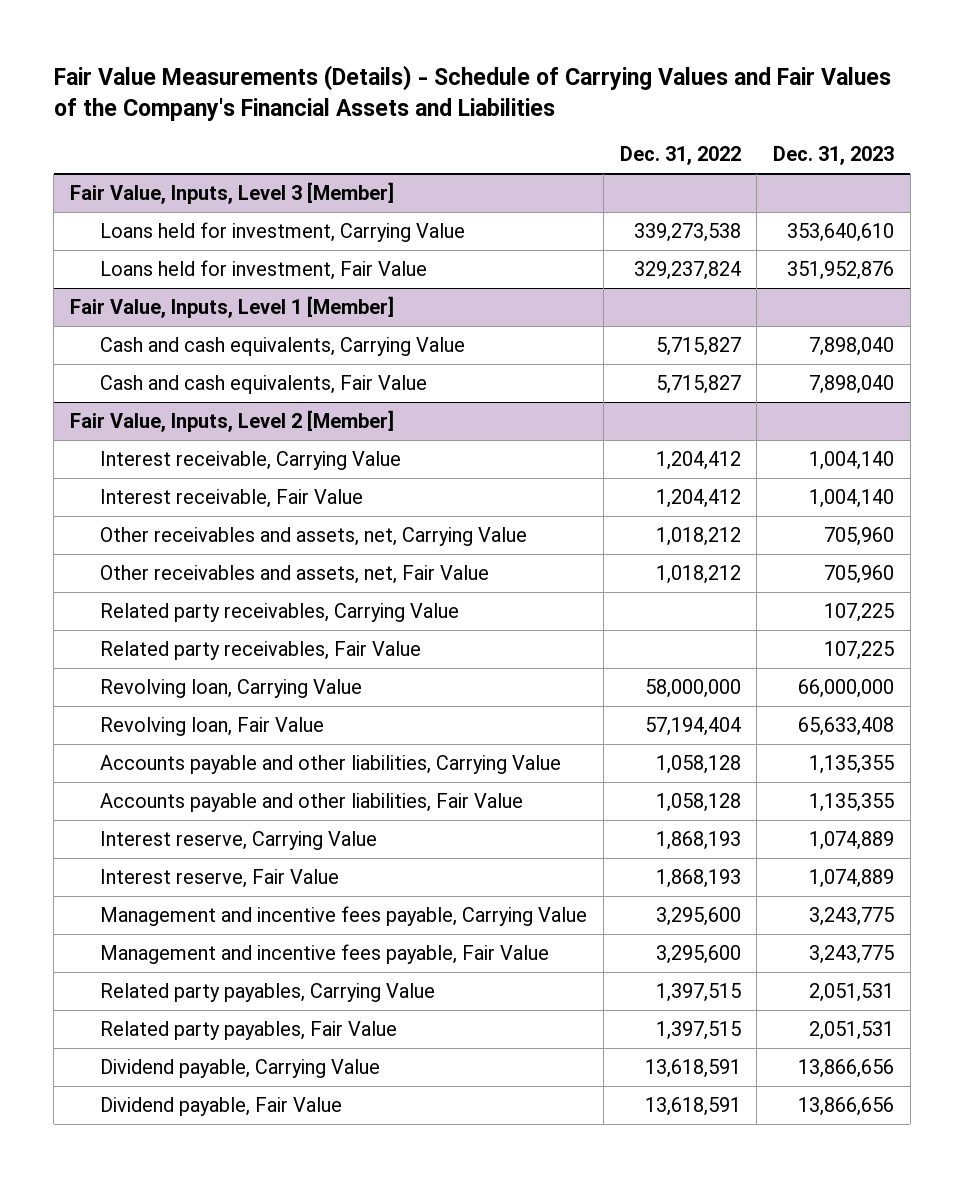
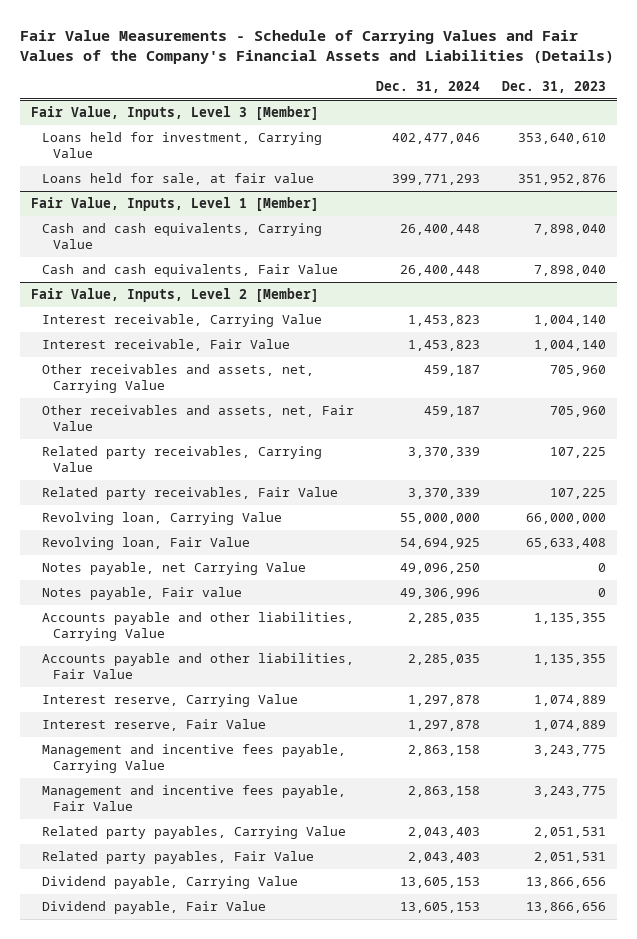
[53,64,891,121] Fair Value Measurements (Details) - Schedule of Carrying Values and Fair Values of the Company's Financial Assets and Liabilities -> [20,29,615,64] Fair Value Measurements - Schedule of Carrying Values and Fair Values of the Company's Financial Assets and Liabilities (Details)
[619,146,741,166] Dec. 31, 2022 -> none
none -> [376,81,481,94] Dec. 31, 2024
[100,259,428,280] Loans held for investment, Fair Value -> [42,173,315,186] Loans held for sale, at fair value
none -> [42,562,307,576] Notes payable, net Carrying Value
none -> [42,587,243,601] Notes payable, Fair value

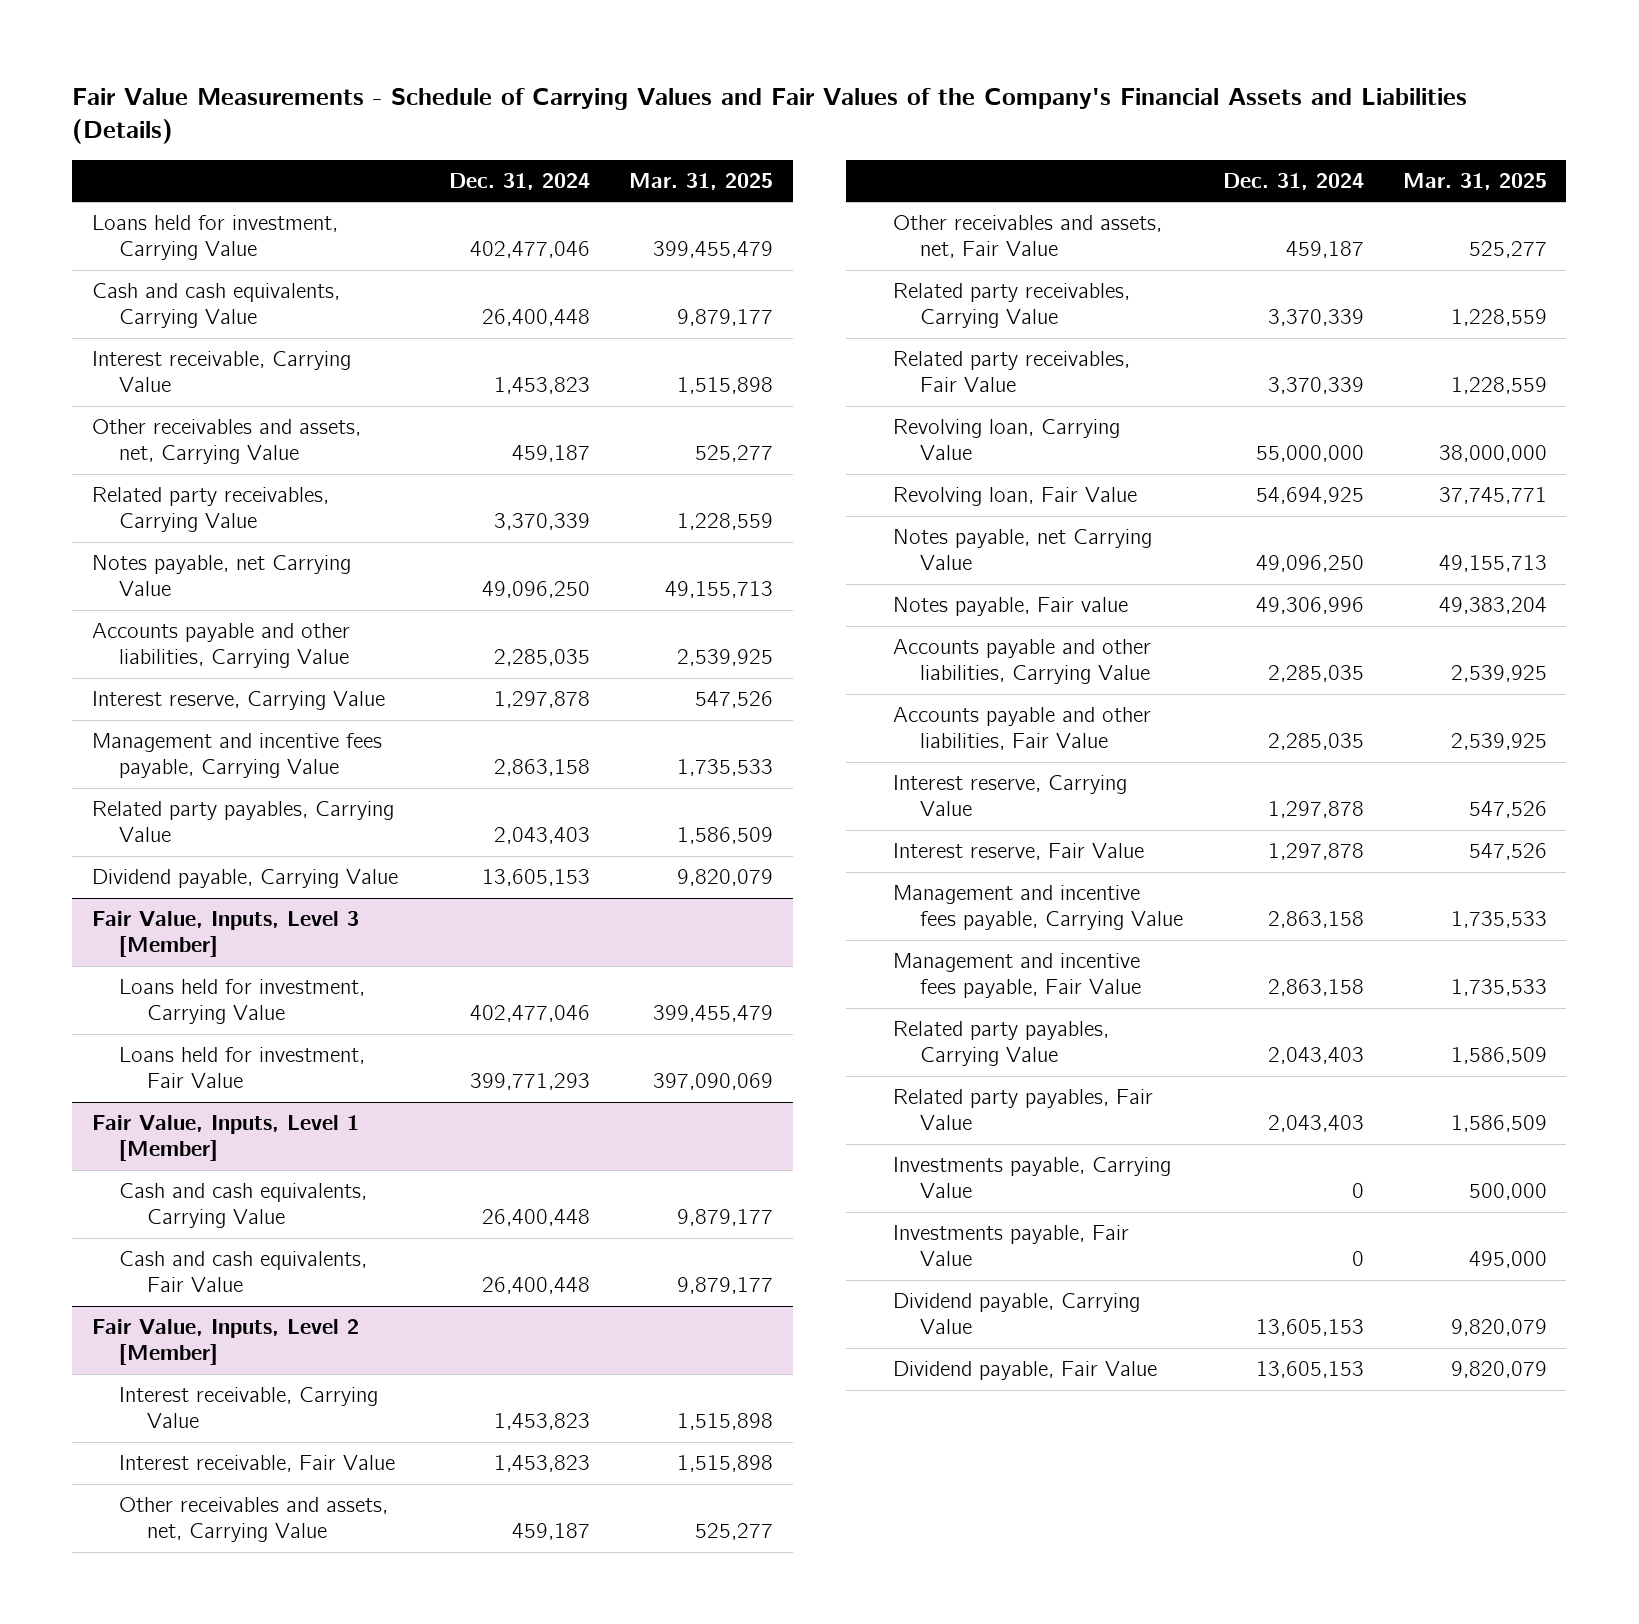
[501,81,606,94] Dec. 31, 2023 -> none
none -> [629,172,774,190] Mar. 31, 2025
none -> [91,215,338,261] Loans held for investment, Carrying Value
none -> [91,283,340,329] Cash and cash equivalents, Carrying Value
none -> [91,351,351,393] Interest receivable, Carrying Value
none -> [91,419,361,465] Other receivables and assets, net, Carrying Value
none -> [91,487,329,533] Related party receivables, Carrying Value
none -> [91,555,351,597] Notes payable, net Carrying Value
none -> [91,623,350,669] Accounts payable and other liabilities, Carrying Value
none -> [91,691,385,711] Interest reserve, Carrying Value
none -> [91,733,382,779] Management and incentive fees payable, Carrying Value
none -> [91,801,394,843] Related party payables, Carrying Value
none -> [91,869,398,889] Dividend payable, Carrying Value
[42,173,315,186] Loans held for sale, at fair value -> [119,1047,366,1089] Loans held for investment, Fair Value
none -> [892,1157,1171,1199] Investments payable, Carrying Value
none -> [892,1225,1129,1267] Investments payable, Fair Value

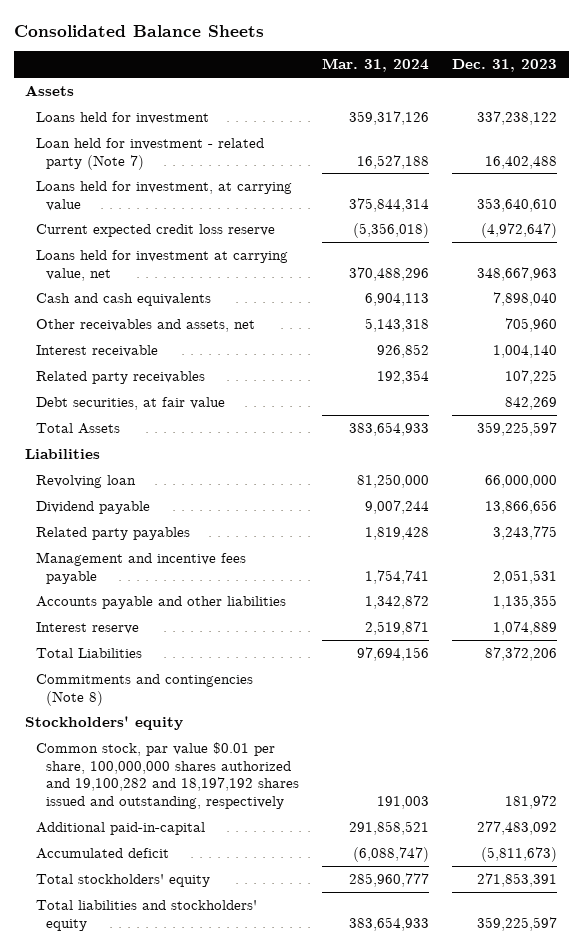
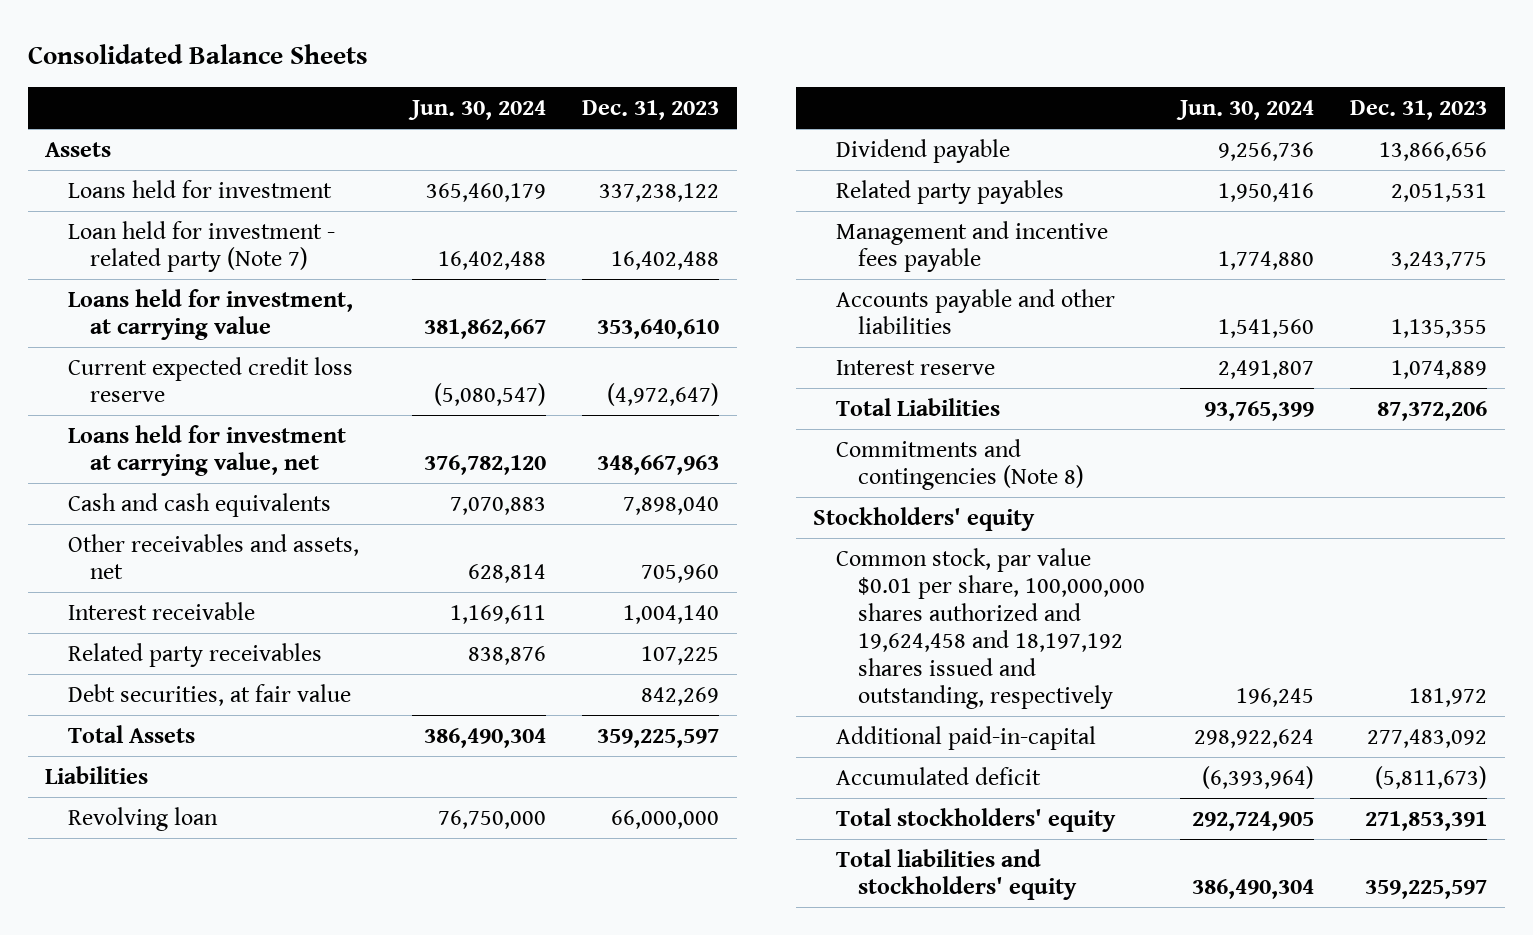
[322,58,430,73] Mar. 31, 2024 -> none
none -> [408,99,547,120] Jun. 30, 2024
[493,525,558,540] 3,243,775 -> [1391,182,1488,202] 2,051,531
[493,569,558,584] 2,051,531 -> [1391,251,1488,271] 3,243,775
[35,741,300,809] Common stock, par value $0.01 per share, 100,000,000 shares authorized and 19,100,282 and 18,197,192 shares issued and outstanding, respectively -> [835,547,1145,710] Common stock, par value $0.01 per share, 100,000,000 shares authorized and 19,624,458 and 18,197,192 shares issued and outstanding, respectively

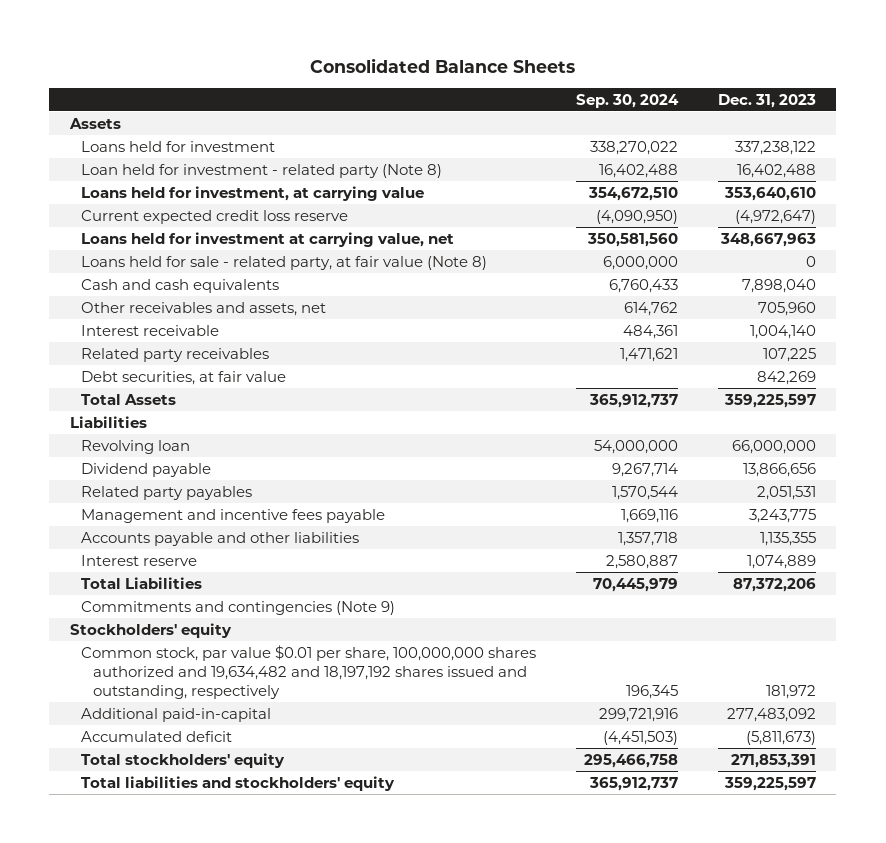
[408,99,547,120] Jun. 30, 2024 -> none
none -> [576,93,680,108] Sep. 30, 2024
[67,220,335,273] Loan held for investment - related party (Note 7) -> [81,163,443,178] Loan held for investment - related party (Note 8)
none -> [81,255,488,270] Loans held for sale - related party, at fair value (Note 8)
[835,438,1084,491] Commitments and contingencies (Note 8) -> [81,600,396,615] Commitments and contingencies (Note 9)
[835,547,1145,710] Common stock, par value $0.01 per share, 100,000,000 shares authorized and 19,624,458 and 18,197,192 shares issued and outstanding, respectively -> [81,644,537,699] Common stock, par value $0.01 per share, 100,000,000 shares authorized and 19,634,482 and 18,197,192 shares issued and outstanding, respectively

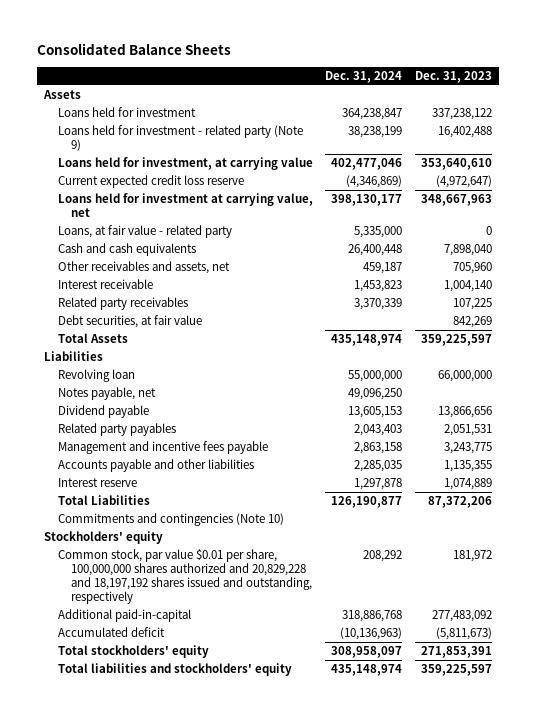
[576,93,680,108] Sep. 30, 2024 -> none
none -> [325,70,403,83] Dec. 31, 2024
[81,163,443,178] Loan held for investment - related party (Note 8) -> [57,125,303,152] Loans held for investment - related party (Note 9)
[81,255,488,270] Loans held for sale - related party, at fair value (Note 8) -> [57,225,232,239] Loans, at fair value - related party
none -> [57,387,156,401] Notes payable, net
[81,600,396,615] Commitments and contingencies (Note 9) -> [57,513,284,527] Commitments and contingencies (Note 10)
[81,644,537,699] Common stock, par value $0.01 per share, 100,000,000 shares authorized and 19,634,482 and 18,197,192 shares issued and outstanding, respectively -> [57,549,313,604] Common stock, par value $0.01 per share, 100,000,000 shares authorized and 20,829,228 and 18,197,192 shares issued and outstanding, respectively

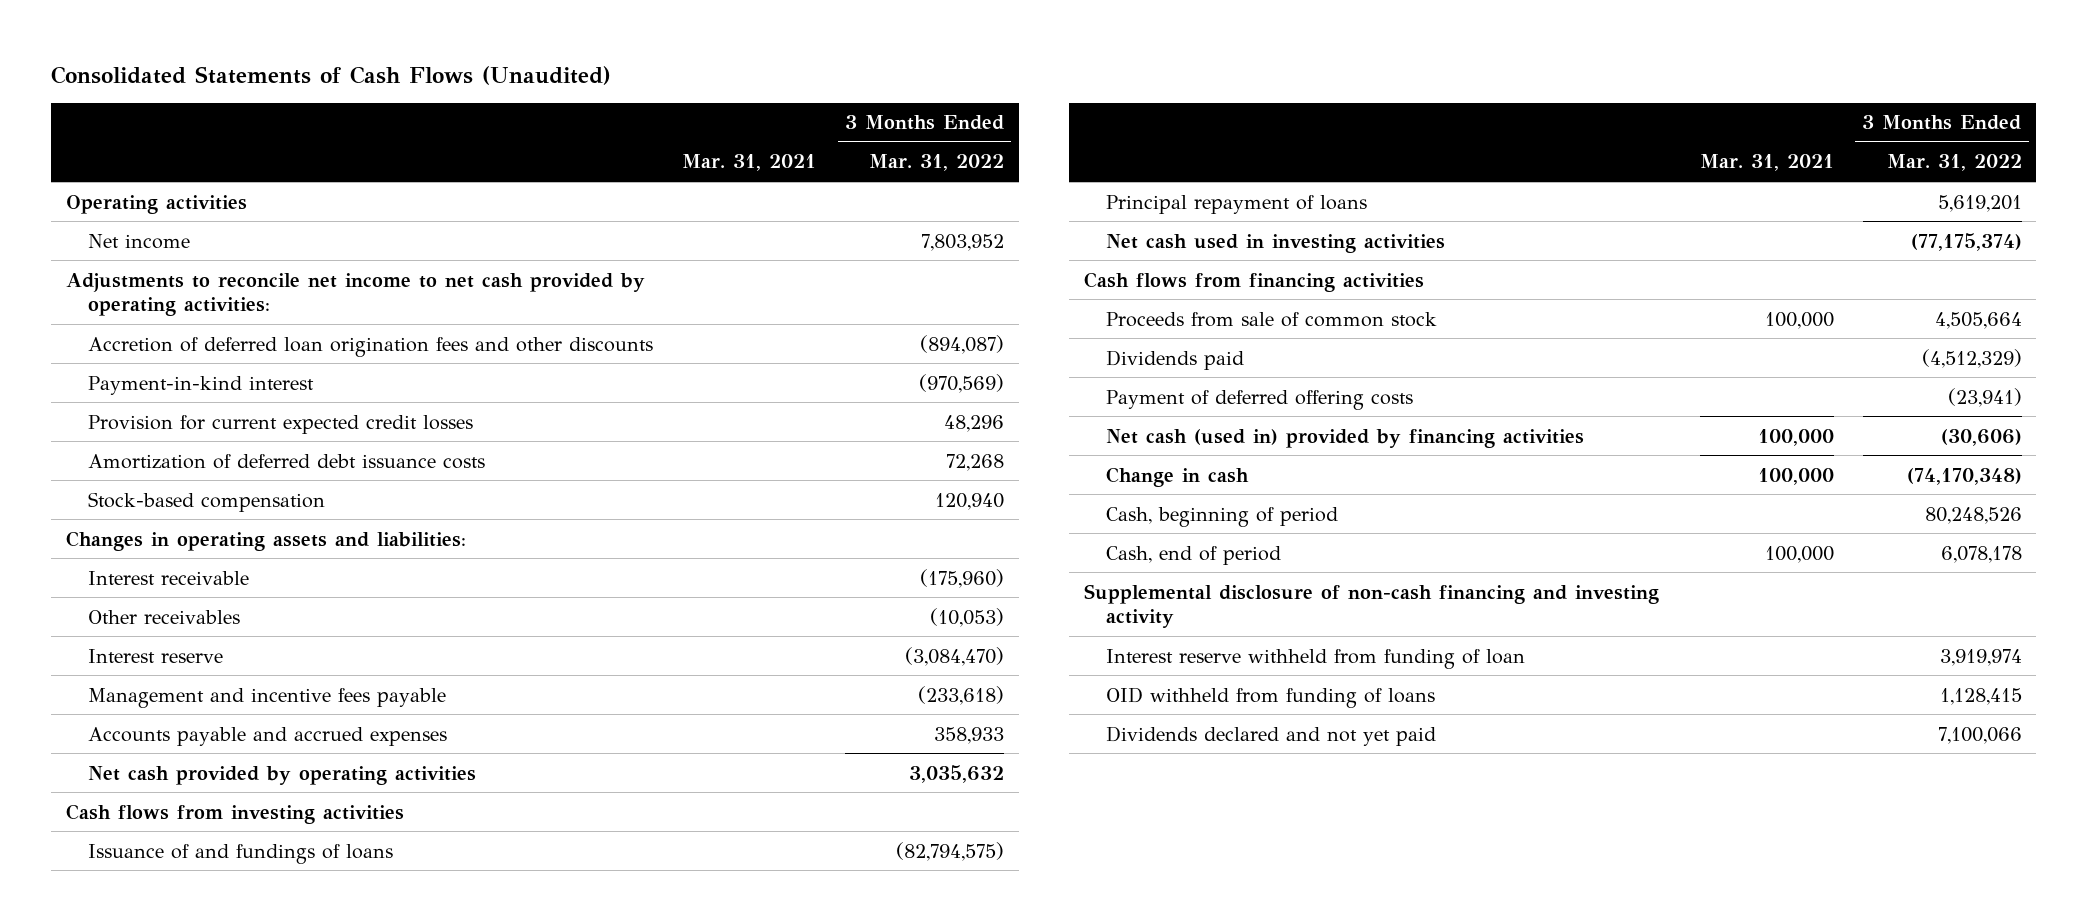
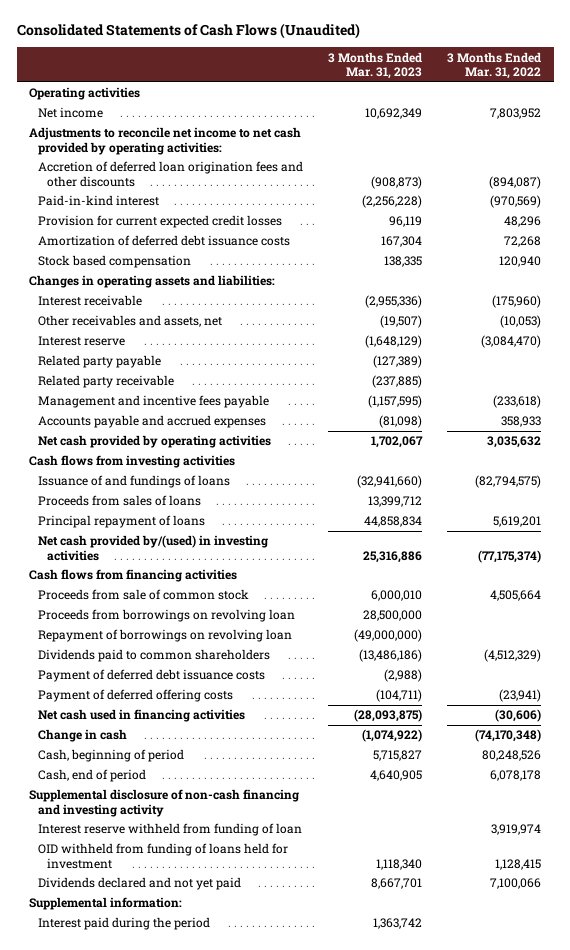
[681,154,816,172] Mar. 31, 2021 -> none
none -> [328,51,423,79] 3 Months Ended Mar. 31, 2023
[87,375,314,395] Payment-in-kind interest -> [37,195,159,207] Paid-in-kind interest
[87,491,325,512] Stock-based compensation -> [37,255,191,269] Stock based compensation
[87,609,240,624] Other receivables -> [37,315,222,328] Other receivables and assets, net
none -> [37,355,161,369] Related party payable
none -> [37,375,174,389] Related party receivable
none -> [37,495,201,507] Proceeds from sales of loans
[1105,233,1445,253] Net cash used in investing activities -> [37,535,268,561] Net cash provided by/(used) in investing activities
none -> [37,609,295,623] Proceeds from borrowings on revolving loan
none -> [37,629,292,643] Repayment of borrowings on revolving loan
[1105,349,1244,370] Dividends paid -> [37,649,270,663] Dividends paid to common shareholders
none -> [37,669,265,683] Payment of deferred debt issuance costs
[1105,428,1584,448] Net cash (used in) provided by financing activities -> [37,709,245,723] Net cash used in financing activities
[1105,686,1435,708] OID withheld from funding of loans -> [37,843,288,869] OID withheld from funding of loans held for investment
none -> [29,897,183,911] Supplemental information:
none -> [37,917,210,931] Interest paid during the period

